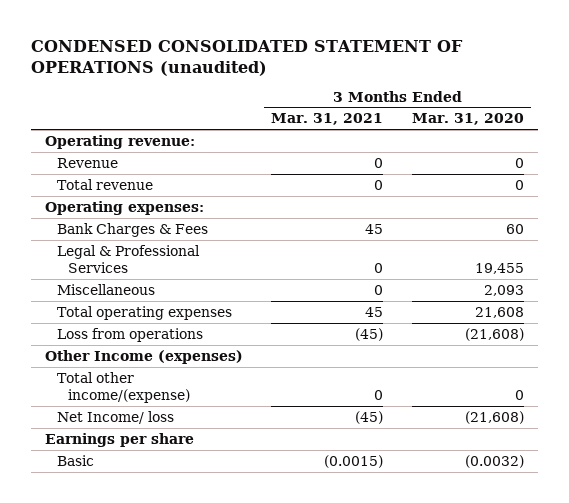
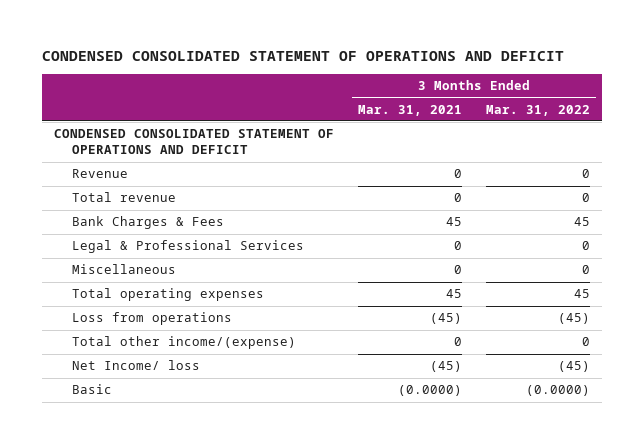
[30,39,463,76] CONDENSED CONSOLIDATED STATEMENT OF OPERATIONS (unaudited) -> [42,51,565,62] CONDENSED CONSOLIDATED STATEMENT OF OPERATIONS AND DEFICIT
[411,113,524,126] Mar. 31, 2020 -> none
none -> [486,104,591,116] Mar. 31, 2022
[44,134,195,149] Operating revenue: -> none
none -> [54,129,335,155] CONDENSED CONSOLIDATED STATEMENT OF OPERATIONS AND DEFICIT
[44,200,204,215] Operating expenses: -> none
[44,349,243,364] Other Income (expenses) -> none
[44,432,194,447] Earnings per share -> none
[324,454,384,468] (0.0015) -> [398,385,463,397] (0.0000)

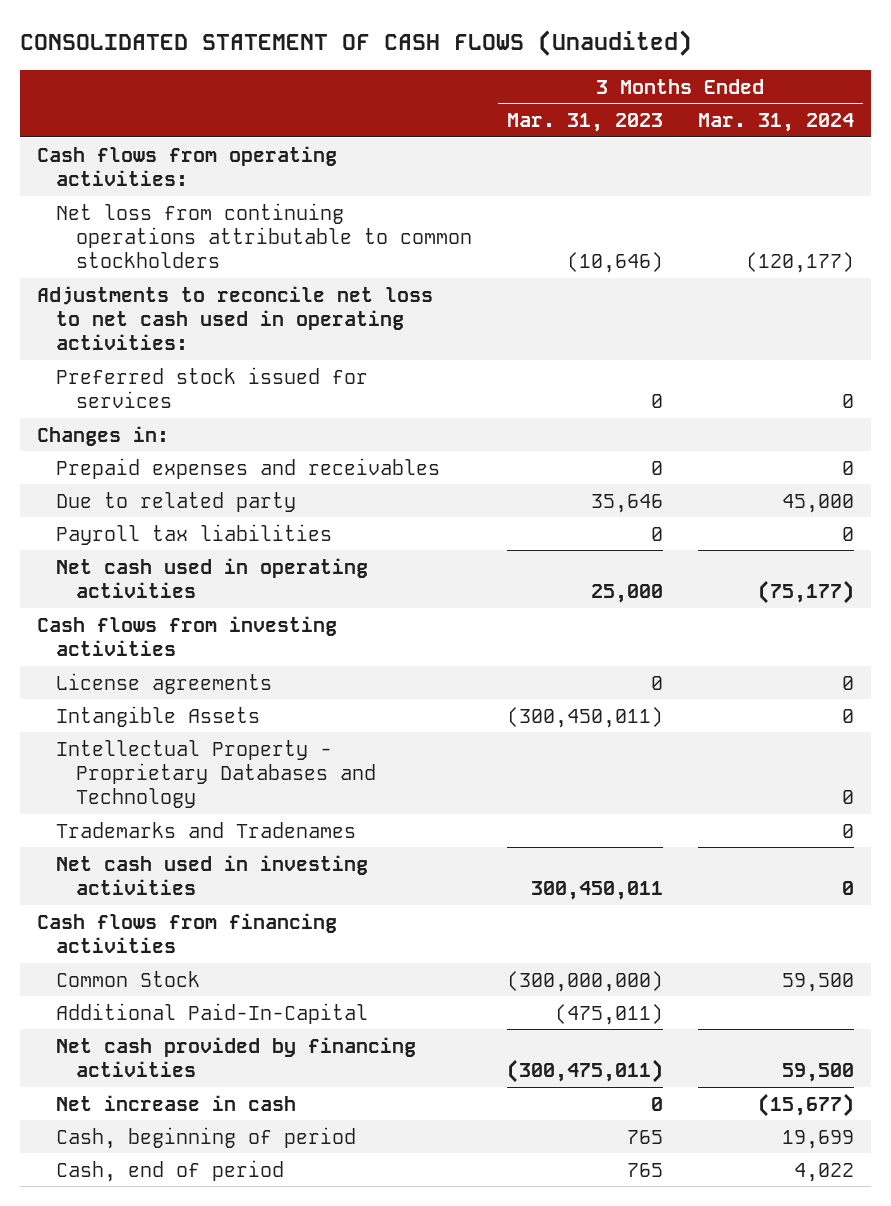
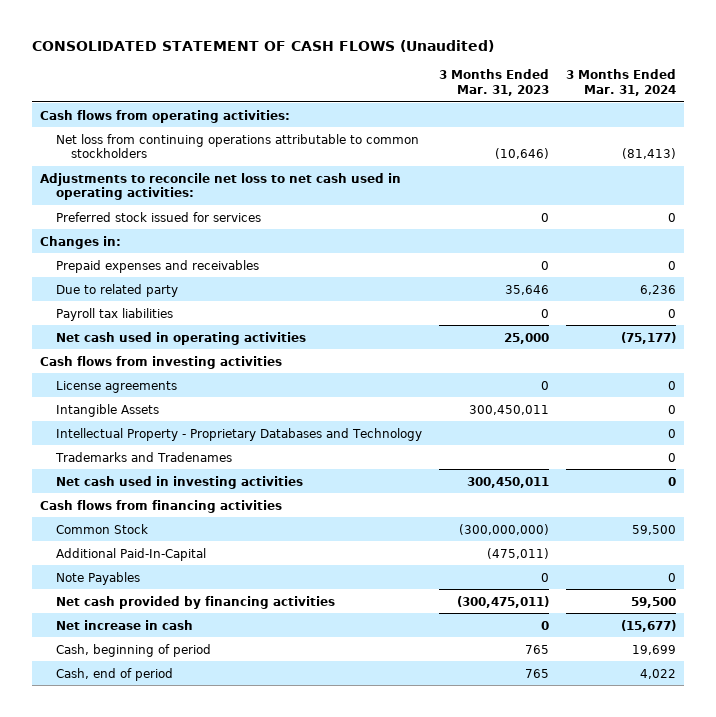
[745,252,854,274] (120,177) -> [621,148,676,160] (81,413)
[781,493,854,513] 45,000 -> [639,284,676,295] 6,236
[506,706,663,728] (300,450,011) -> [468,404,549,415] 300,450,011
none -> [55,571,140,585] Note Payables

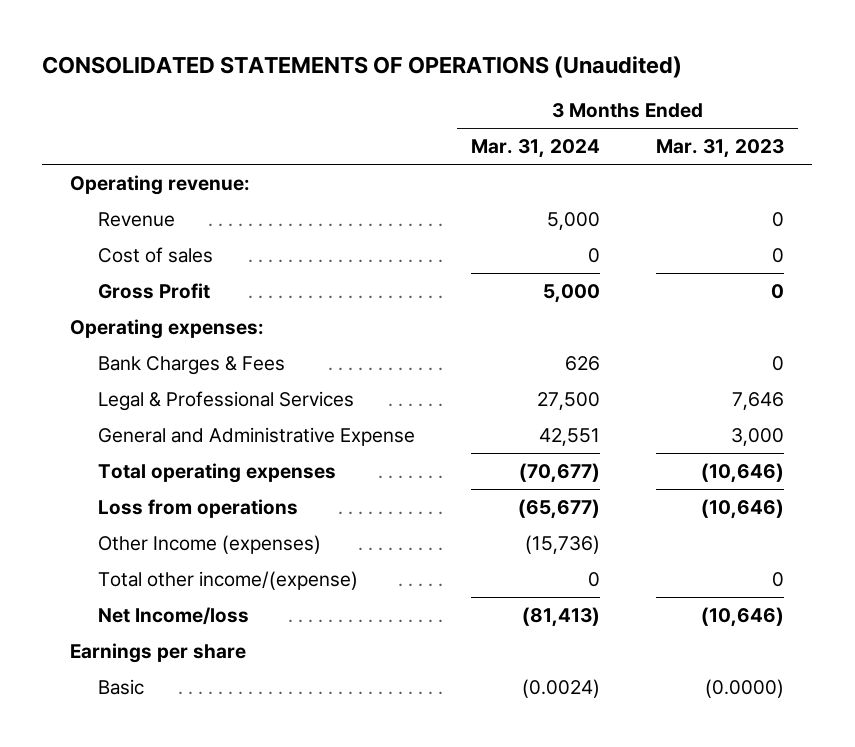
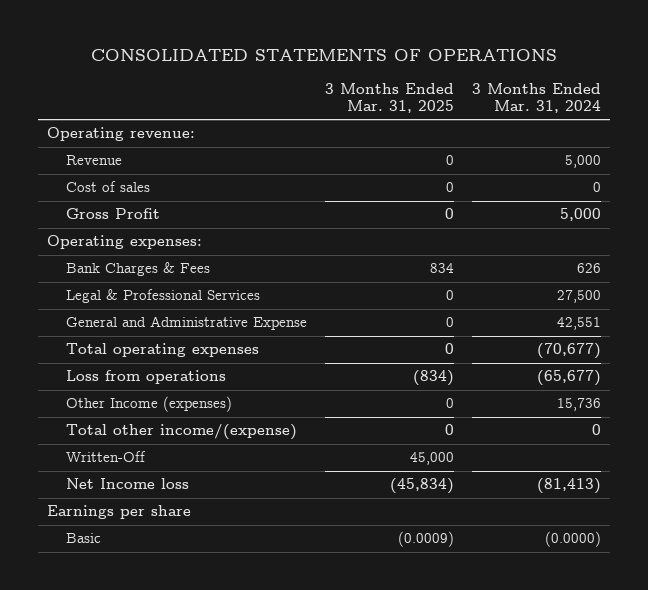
[42,55,683,78] CONSOLIDATED STATEMENTS OF OPERATIONS (Unaudited) -> [90,48,557,61] CONSOLIDATED STATEMENTS OF OPERATIONS
[656,139,785,159] Mar. 31, 2023 -> none
none -> [325,82,455,113] 3 Months Ended Mar. 31, 2025
[525,534,601,554] (15,736) -> [557,398,602,412] 15,736
none -> [66,451,147,463] Written-Off
[97,606,249,625] Net Income/loss -> [66,478,190,490] Net Income loss
[522,678,601,698] (0.0024) -> [545,531,602,548] (0.0000)

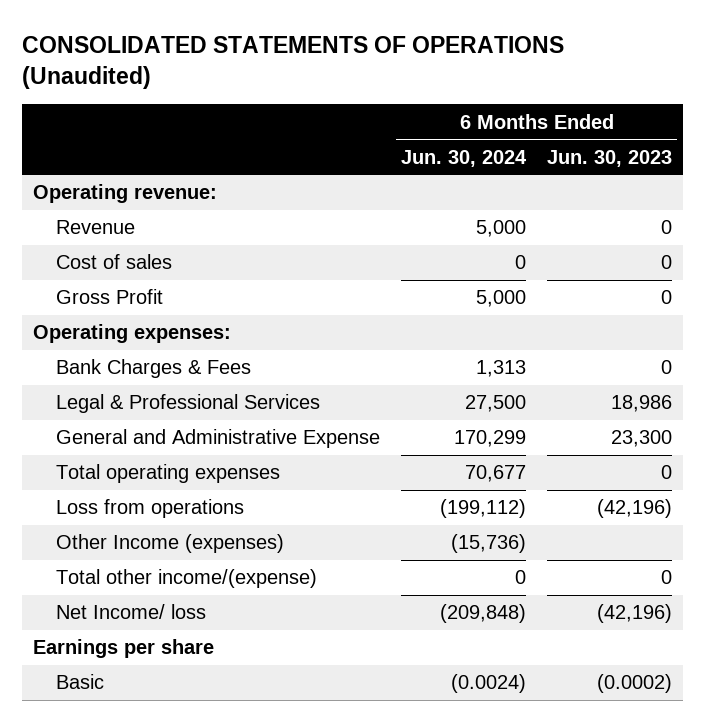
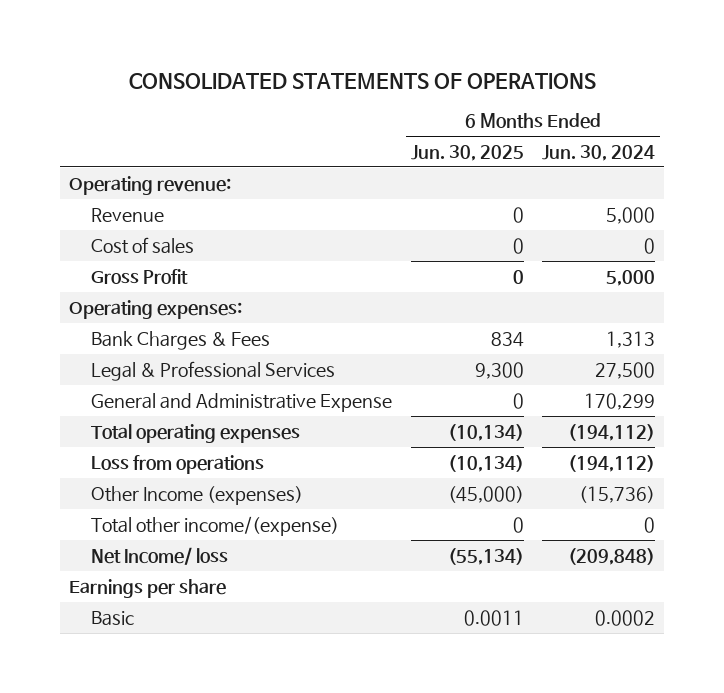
[22,36,565,90] CONSOLIDATED STATEMENTS OF OPERATIONS (Unaudited) -> [129,72,597,89] CONSOLIDATED STATEMENTS OF OPERATIONS
[547,149,673,167] Jun. 30, 2023 -> none
none -> [410,144,524,161] Jun. 30, 2025
[465,465,527,483] 70,677 -> [568,423,656,441] (194,112)
[440,499,527,519] (199,112) -> [568,454,656,472] (194,112)
[451,674,527,694] (0.0024) -> [595,609,656,626] 0.0002

